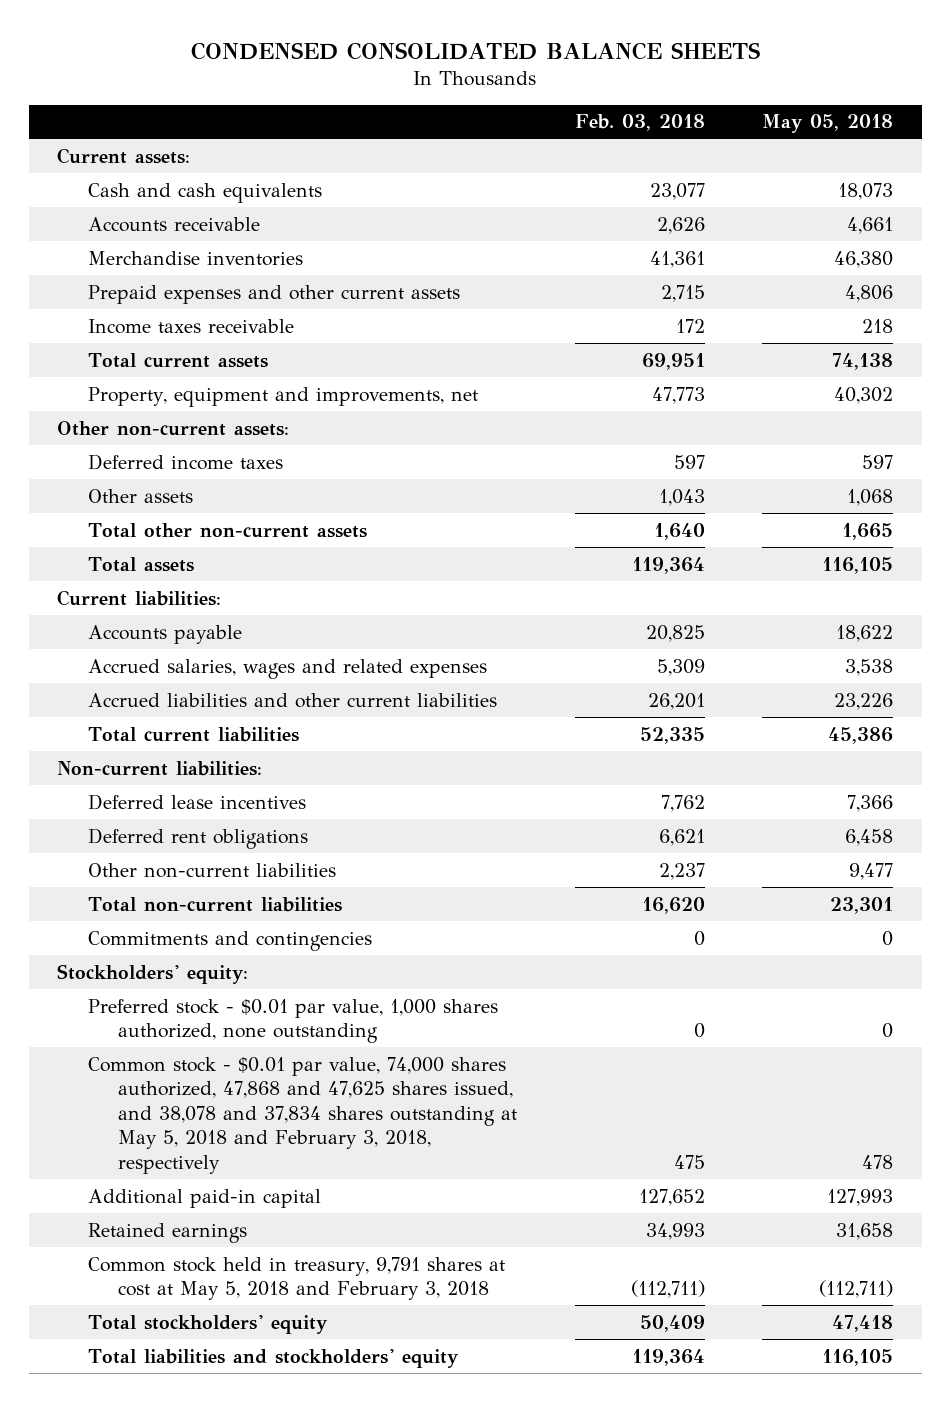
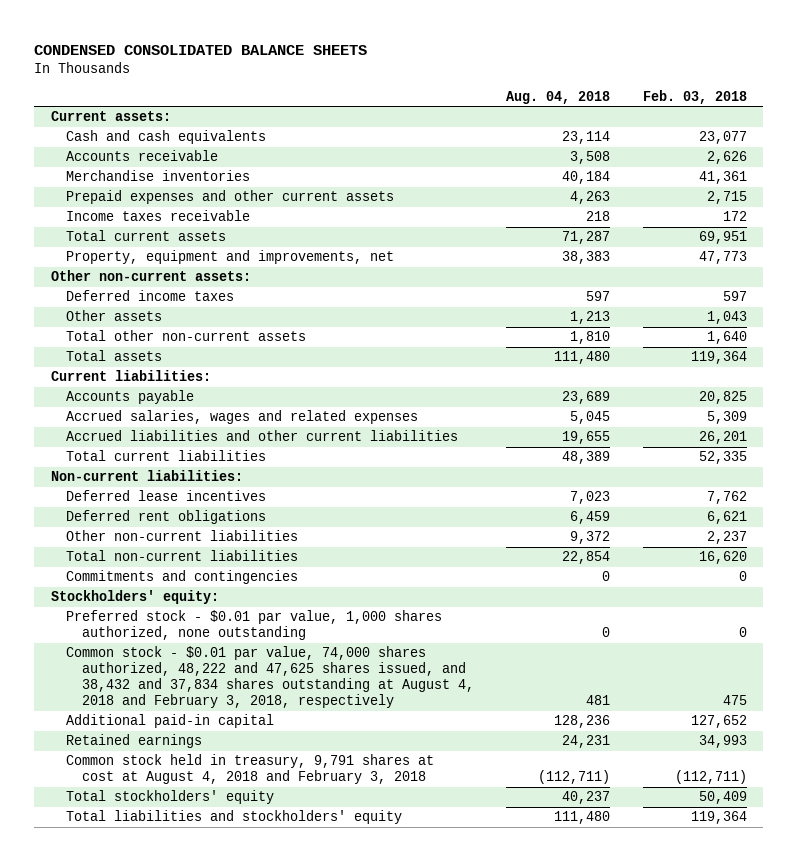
[762,114,894,134] May 05, 2018 -> none
none -> [506,91,611,105] Aug. 04, 2018
[87,1056,518,1174] Common stock - $0.01 par value, 74,000 shares authorized, 47,868 and 47,625 shares issued, and 38,078 and 37,834 shares outstanding at May 5, 2018 and February 3, 2018, respectively -> [66,646,474,709] Common stock - $0.01 par value, 74,000 shares authorized, 48,222 and 47,625 shares issued, and 38,432 and 37,834 shares outstanding at August 4, 2018 and February 3, 2018, respectively
[87,1256,505,1301] Common stock held in treasury, 9,791 shares at cost at May 5, 2018 and February 3, 2018 -> [66,754,435,785] Common stock held in treasury, 9,791 shares at cost at August 4, 2018 and February 3, 2018

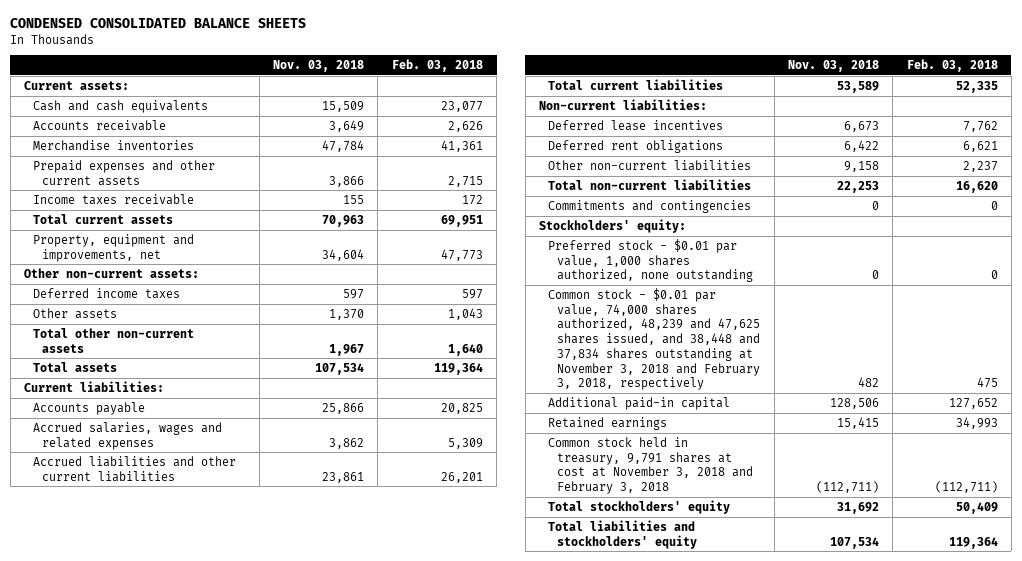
[506,91,611,105] Aug. 04, 2018 -> none
none -> [273,59,365,72] Nov. 03, 2018
[66,646,474,709] Common stock - $0.01 par value, 74,000 shares authorized, 48,222 and 47,625 shares issued, and 38,432 and 37,834 shares outstanding at August 4, 2018 and February 3, 2018, respectively -> [548,287,761,391] Common stock - $0.01 par value, 74,000 shares authorized, 48,239 and 47,625 shares issued, and 38,448 and 37,834 shares outstanding at November 3, 2018 and February 3, 2018, respectively
[66,754,435,785] Common stock held in treasury, 9,791 shares at cost at August 4, 2018 and February 3, 2018 -> [548,436,754,495] Common stock held in treasury, 9,791 shares at cost at November 3, 2018 and February 3, 2018

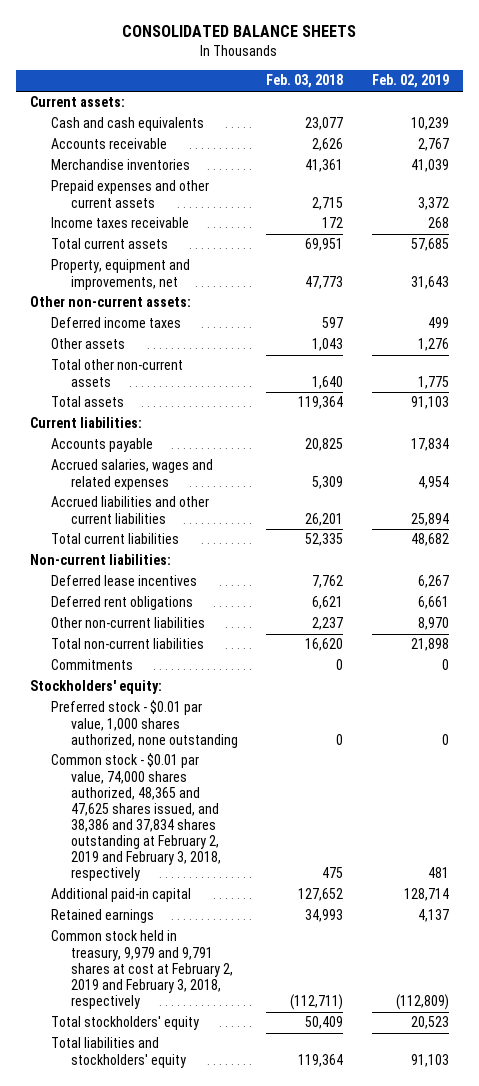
[10,18,307,29] CONDENSED CONSOLIDATED BALANCE SHEETS -> [122,25,357,38] CONSOLIDATED BALANCE SHEETS
[273,59,365,72] Nov. 03, 2018 -> none
none -> [371,74,449,89] Feb. 02, 2019
[548,199,752,213] Commitments and contingencies -> [50,659,133,671] Commitments
[548,287,761,391] Common stock - $0.01 par value, 74,000 shares authorized, 48,239 and 47,625 shares issued, and 38,448 and 37,834 shares outstanding at November 3, 2018 and February 3, 2018, respectively -> [50,753,222,882] Common stock - $0.01 par value, 74,000 shares authorized, 48,365 and 47,625 shares issued, and 38,386 and 37,834 shares outstanding at February 2, 2019 and February 3, 2018, respectively
[548,436,754,495] Common stock held in treasury, 9,791 shares at cost at November 3, 2018 and February 3, 2018 -> [50,930,234,1009] Common stock held in treasury, 9,979 and 9,791 shares at cost at February 2, 2019 and February 3, 2018, respectively

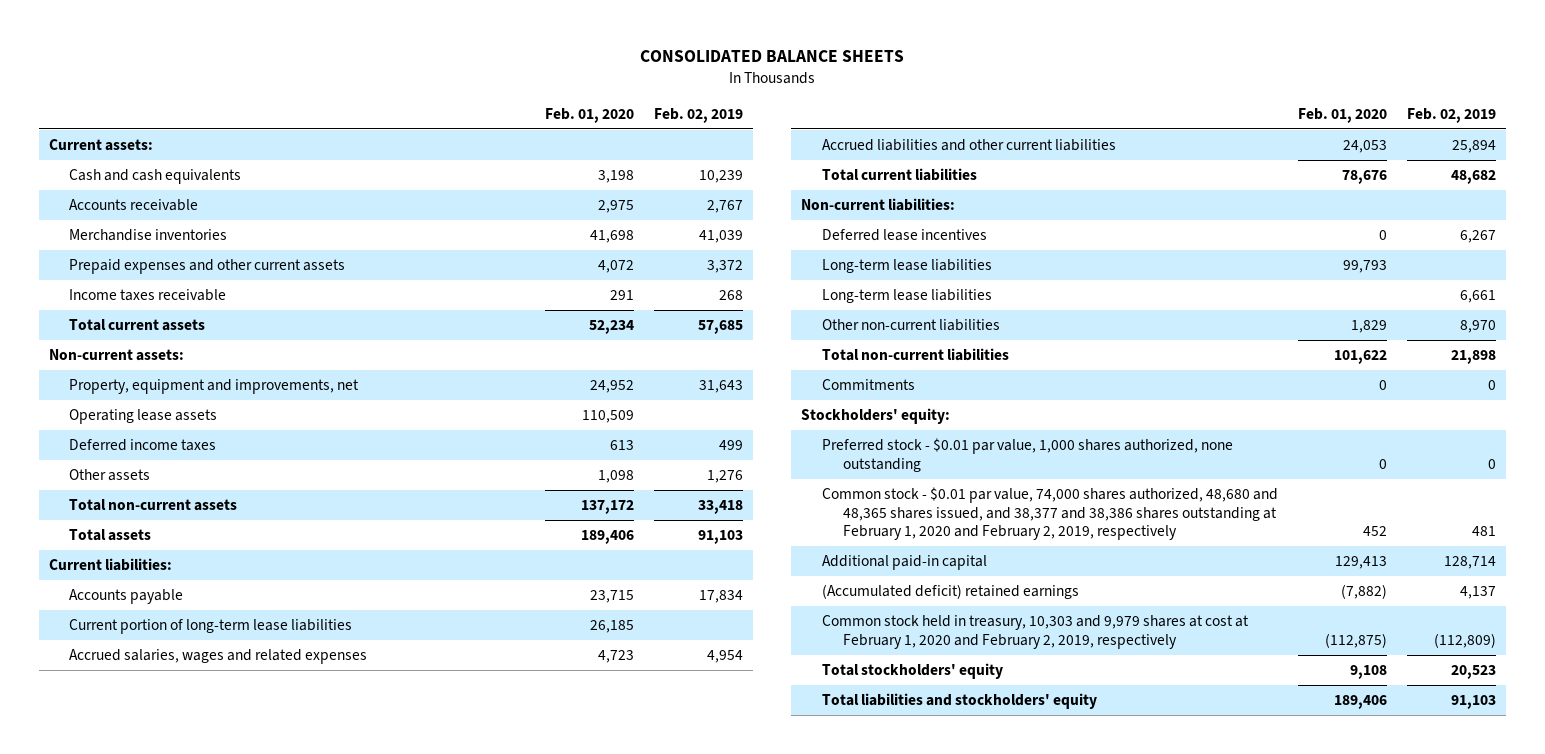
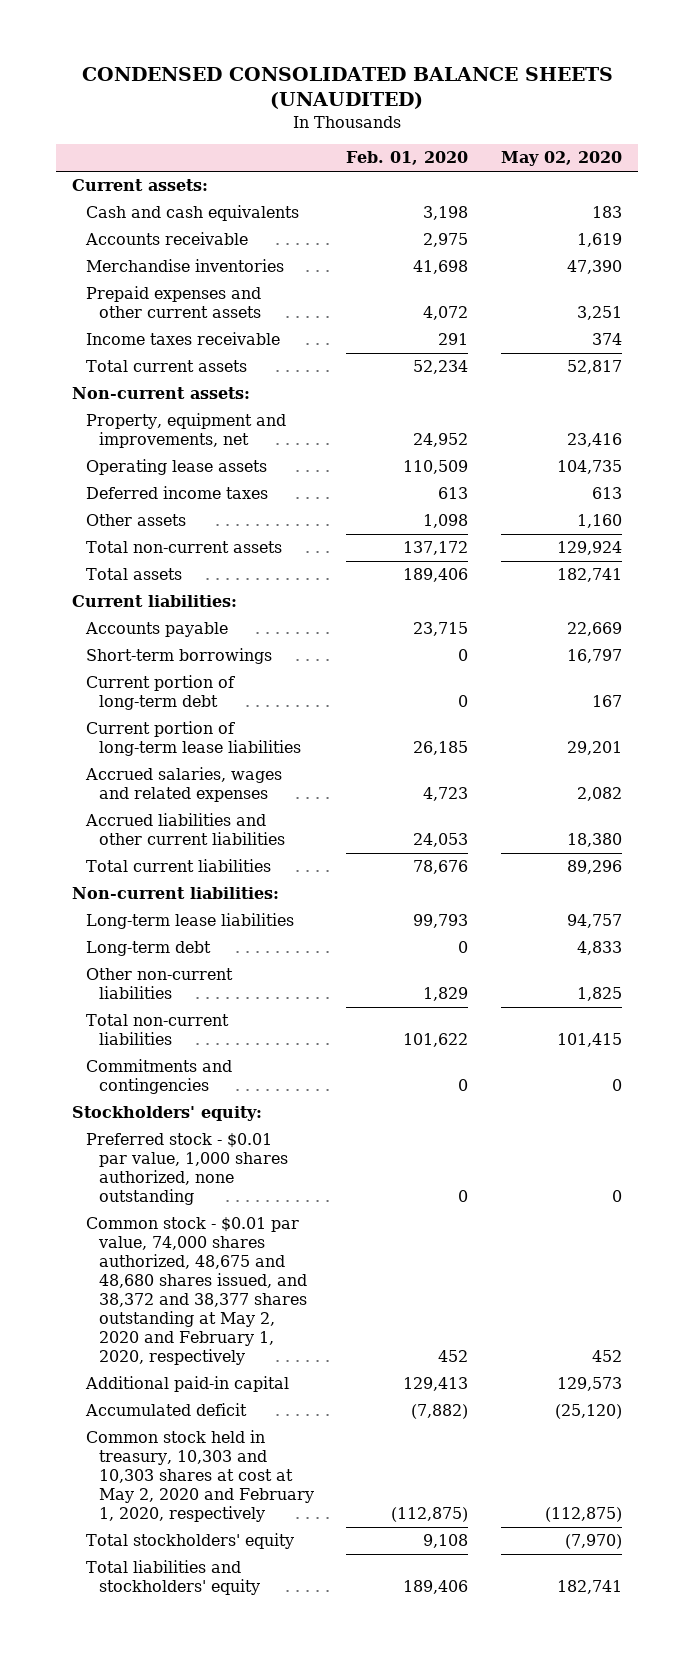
[640,50,905,63] CONSOLIDATED BALANCE SHEETS -> [81,66,613,109] CONDENSED CONSOLIDATED BALANCE SHEETS (UNAUDITED)
[654,107,744,123] Feb. 02, 2019 -> none
none -> [500,151,622,167] May 02, 2020
none -> [85,648,272,665] Short-term borrowings
none -> [85,675,235,711] Current portion of long-term debt
[821,229,987,242] Deferred lease incentives -> none
[821,289,992,304] Long-term lease liabilities -> none
none -> [85,941,211,957] Long-term debt
[821,379,915,391] Commitments -> [85,1059,232,1095] Commitments and contingencies
[821,487,1278,541] Common stock - $0.01 par value, 74,000 shares authorized, 48,680 and 48,365 shares issued, and 38,377 and 38,386 shares outstanding at February 1, 2020 and February 2, 2019, respectively -> [85,1217,308,1366] Common stock - $0.01 par value, 74,000 shares authorized, 48,675 and 48,680 shares issued, and 38,372 and 38,377 shares outstanding at May 2, 2020 and February 1, 2020, respectively
[821,584,1079,600] (Accumulated deficit) retained earnings -> [84,1403,247,1417] Accumulated deficit
[821,615,1249,649] Common stock held in treasury, 10,303 and 9,979 shares at cost at February 1, 2020 and February 2, 2019, respectively -> [85,1430,315,1523] Common stock held in treasury, 10,303 and 10,303 shares at cost at May 2, 2020 and February 1, 2020, respectively

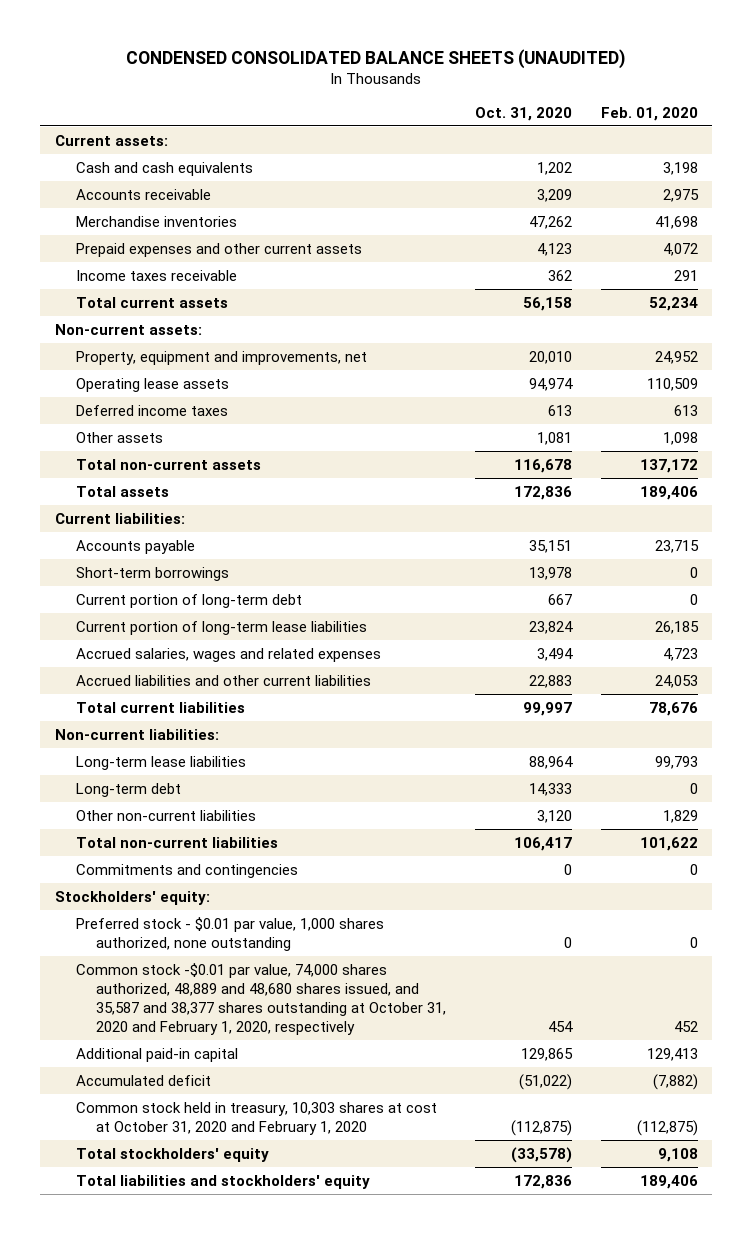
[500,151,622,167] May 02, 2020 -> none
none -> [475,106,573,121] Oct. 31, 2020
[85,1217,308,1366] Common stock - $0.01 par value, 74,000 shares authorized, 48,675 and 48,680 shares issued, and 38,372 and 38,377 shares outstanding at May 2, 2020 and February 1, 2020, respectively -> [75,962,447,1035] Common stock -$0.01 par value, 74,000 shares authorized, 48,889 and 48,680 shares issued, and 35,587 and 38,377 shares outstanding at October 31, 2020 and February 1, 2020, respectively
[85,1430,315,1523] Common stock held in treasury, 10,303 and 10,303 shares at cost at May 2, 2020 and February 1, 2020, respectively -> [75,1101,437,1135] Common stock held in treasury, 10,303 shares at cost at October 31, 2020 and February 1, 2020

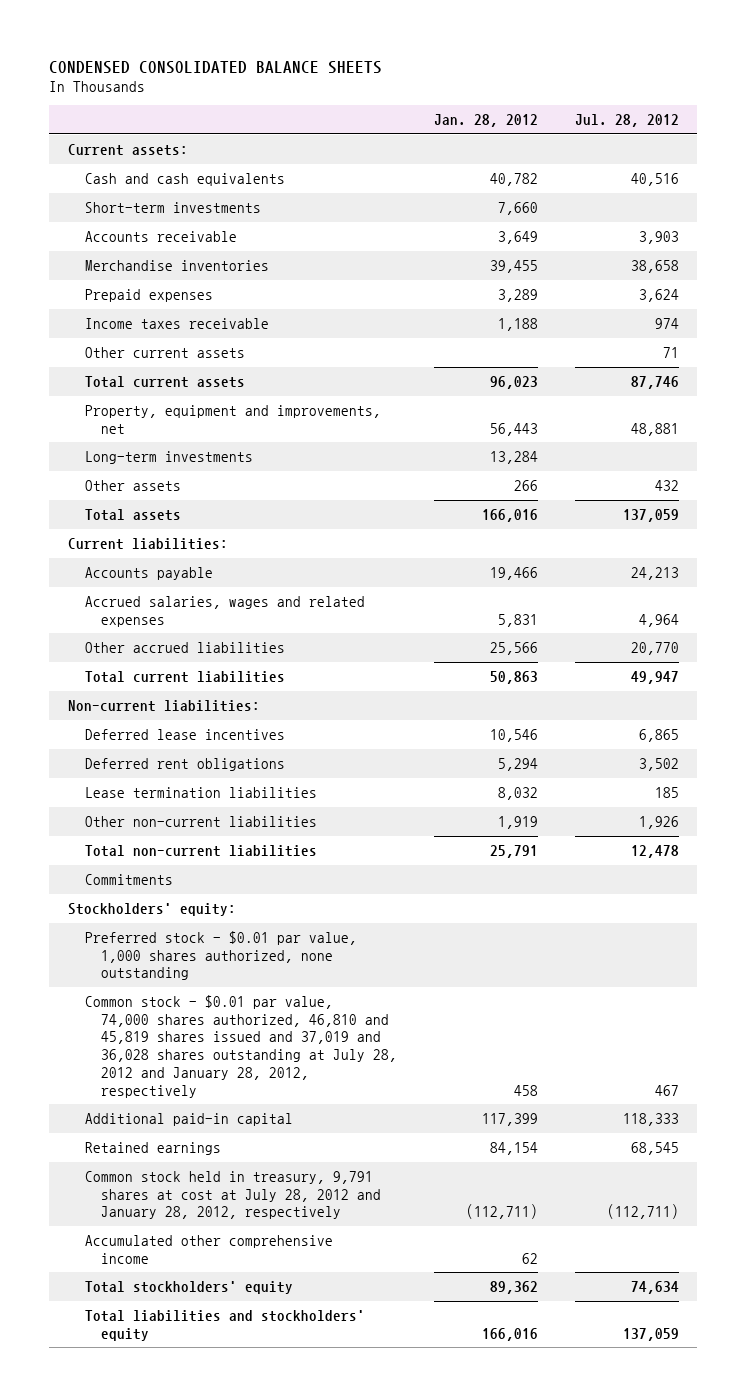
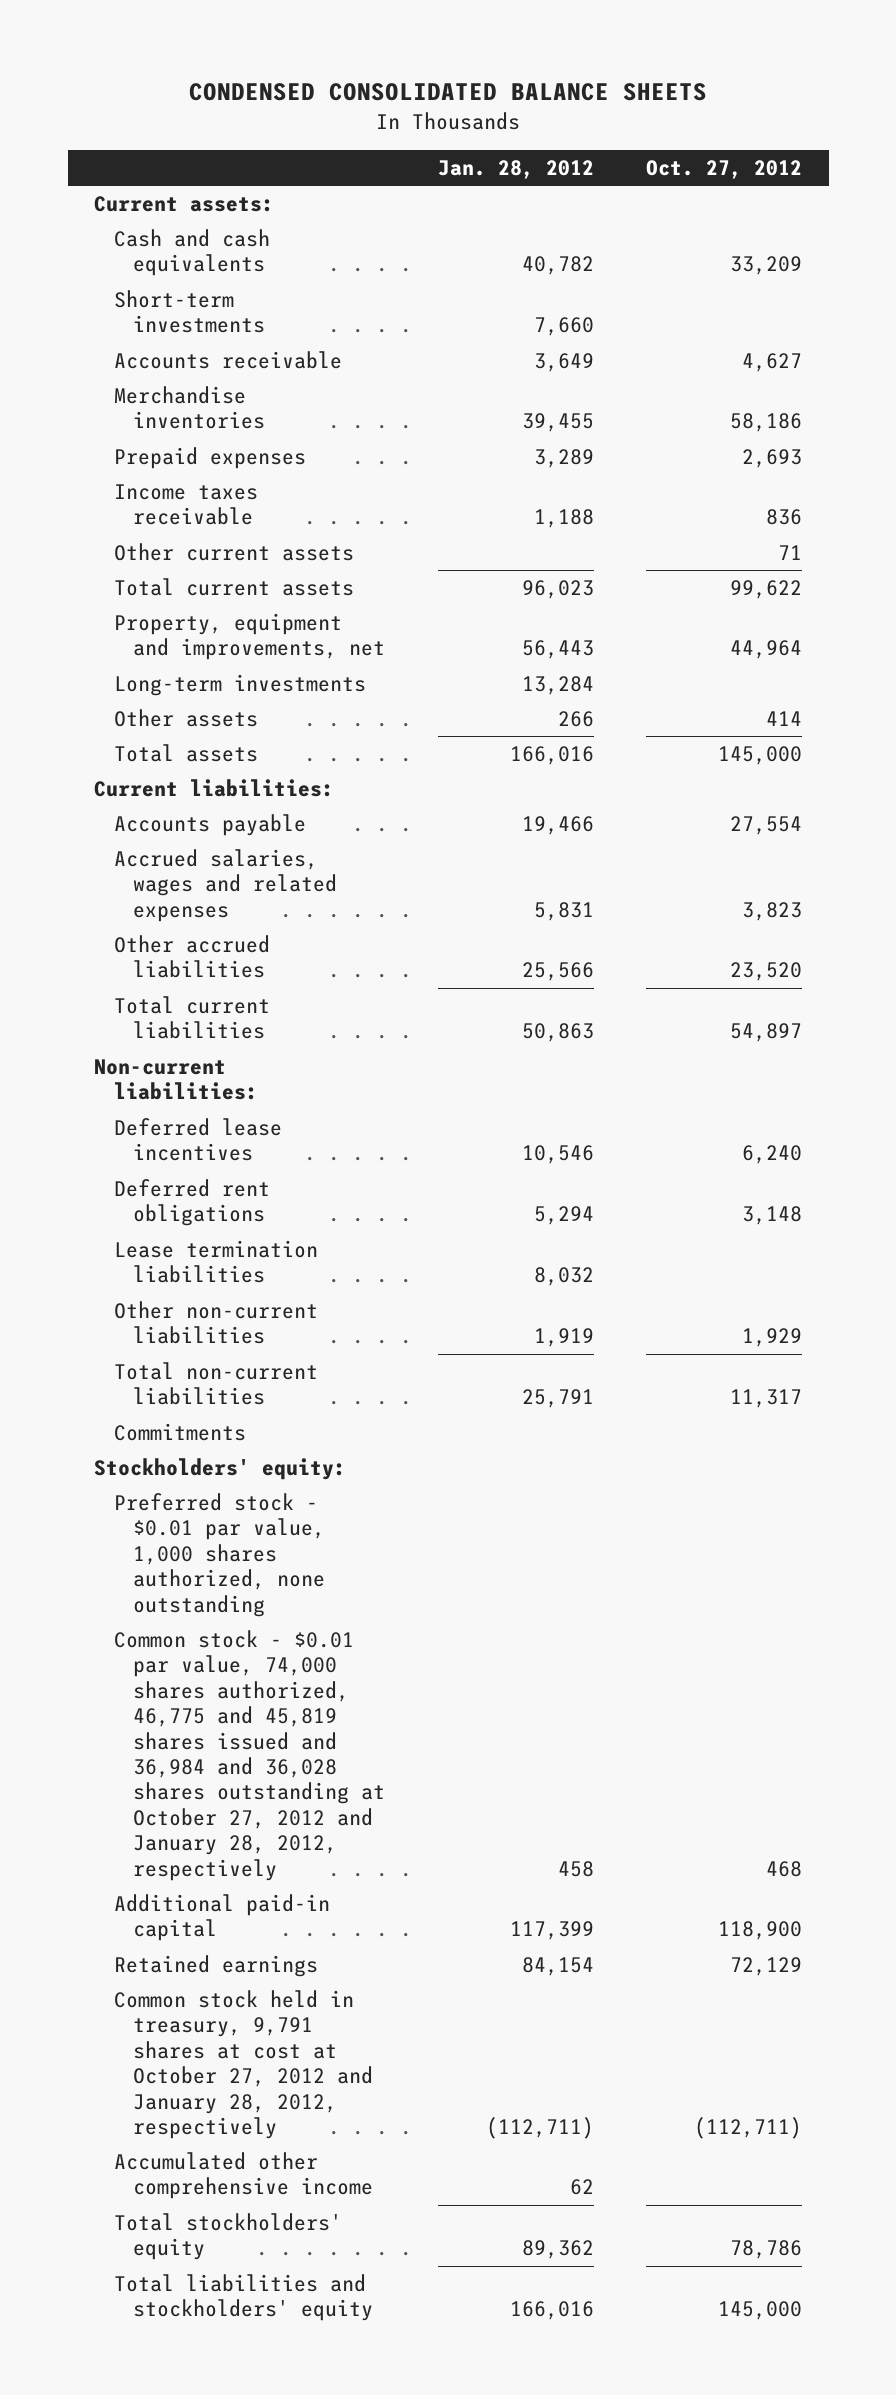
[574,114,679,128] Jul. 28, 2012 -> none
none -> [646,159,803,179] Oct. 27, 2012
[84,994,398,1098] Common stock - $0.01 par value, 74,000 shares authorized, 46,810 and 45,819 shares issued and 37,019 and 36,028 shares outstanding at July 28, 2012 and January 28, 2012, respectively -> [113,1629,386,1881] Common stock - $0.01 par value, 74,000 shares authorized, 46,775 and 45,819 shares issued and 36,984 and 36,028 shares outstanding at October 27, 2012 and January 28, 2012, respectively
[84,1170,382,1220] Common stock held in treasury, 9,791 shares at cost at July 28, 2012 and January 28, 2012, respectively -> [113,1989,374,2139] Common stock held in treasury, 9,791 shares at cost at October 27, 2012 and January 28, 2012, respectively

